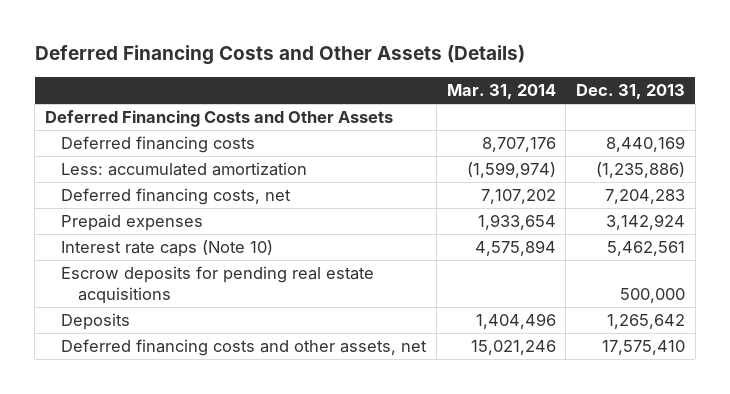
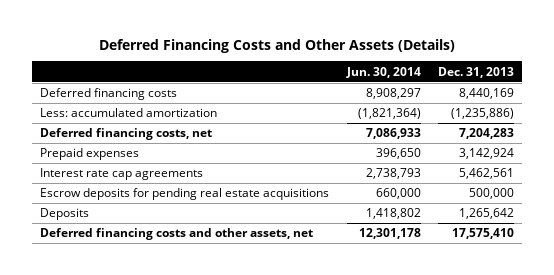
[446,84,556,100] Mar. 31, 2014 -> none
none -> [345,66,421,78] Jun. 30, 2014
[44,110,393,128] Deferred Financing Costs and Other Assets -> none
[61,240,274,258] Interest rate caps (Note 10) -> [40,168,204,181] Interest rate cap agreements

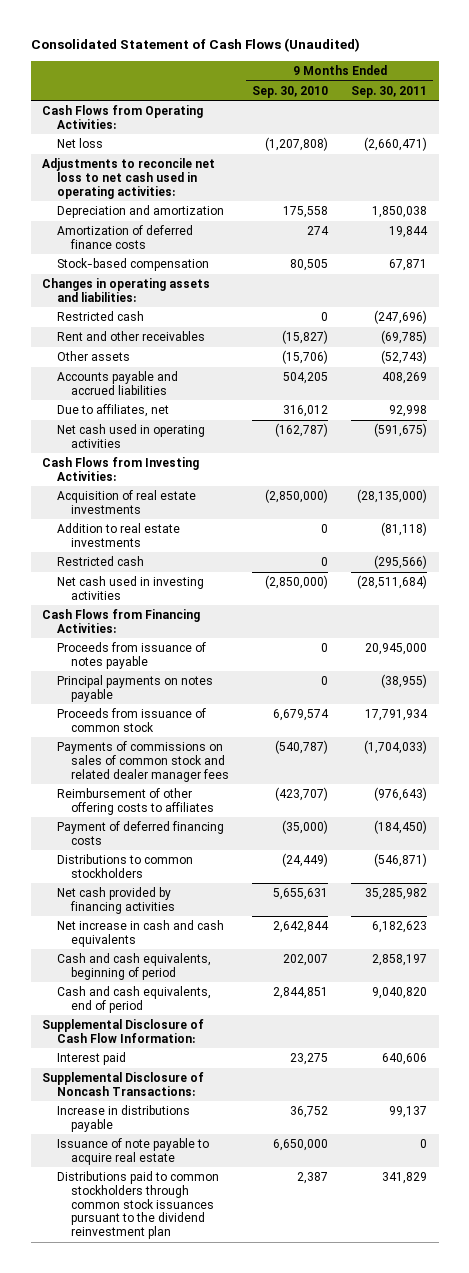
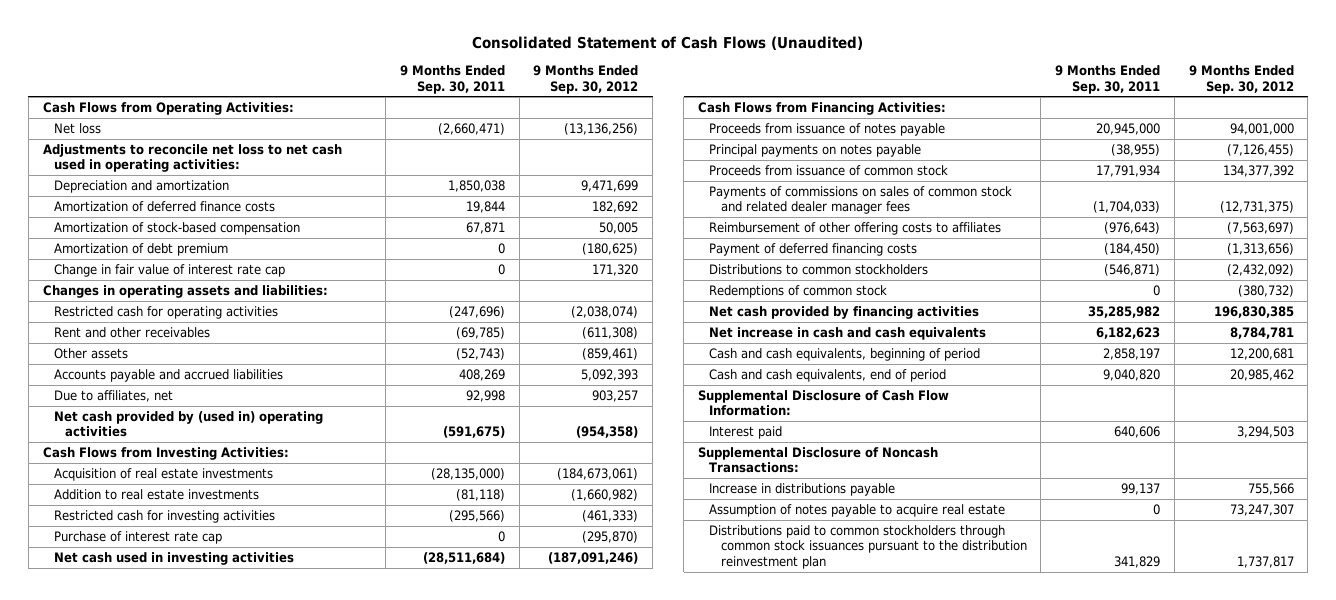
[252,85,329,98] Sep. 30, 2010 -> none
none -> [533,65,639,94] 9 Months Ended Sep. 30, 2012
[56,258,209,272] Stock-based compensation -> [54,222,301,236] Amortization of stock-based compensation
none -> [54,243,229,257] Amortization of debt premium
none -> [54,264,286,278] Change in fair value of interest rate cap
[56,311,144,322] Restricted cash -> [54,306,279,320] Restricted cash for operating activities
[56,424,205,448] Net cash used in operating activities -> [54,411,324,438] Net cash provided by (used in) operating activities
[56,556,144,567] Restricted cash -> [54,510,276,524] Restricted cash for investing activities
none -> [54,531,223,545] Purchase of interest rate cap
none -> [709,285,888,299] Redemptions of common stock
[56,1138,209,1165] Issuance of note payable to acquire real estate -> [709,504,1006,518] Assumption of notes payable to acquire real estate
[56,1171,219,1240] Distributions paid to common stockholders through common stock issuances pursuant to the dividend reinvestment plan -> [709,525,1027,569] Distributions paid to common stockholders through common stock issuances pursuant to the distribution reinvestment plan

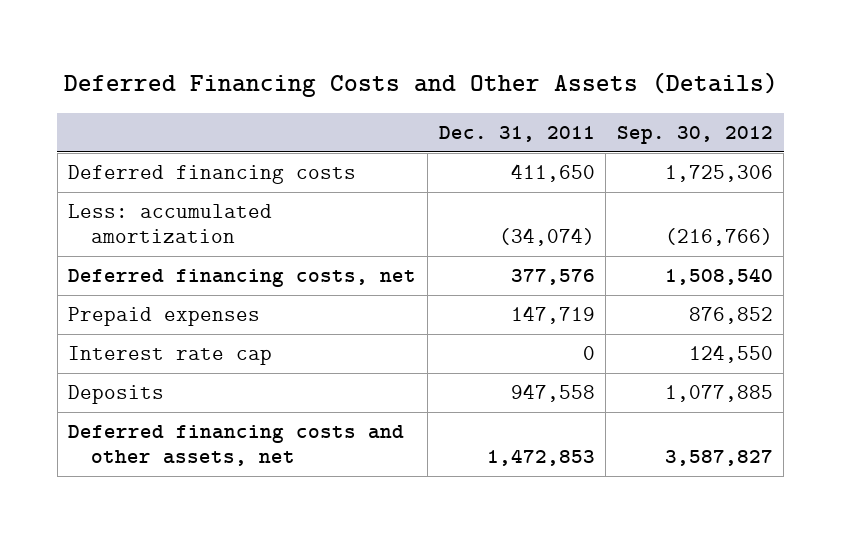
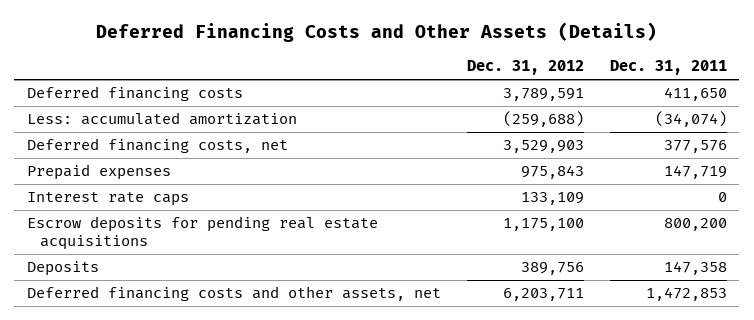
[616,126,773,145] Sep. 30, 2012 -> none
none -> [466,60,584,76] Dec. 31, 2012
[68,345,273,365] Interest rate cap -> [27,192,190,207] Interest rate caps
none -> [27,216,379,250] Escrow deposits for pending real estate acquisitions
[510,383,595,402] 947,558 -> [663,261,727,276] 147,358

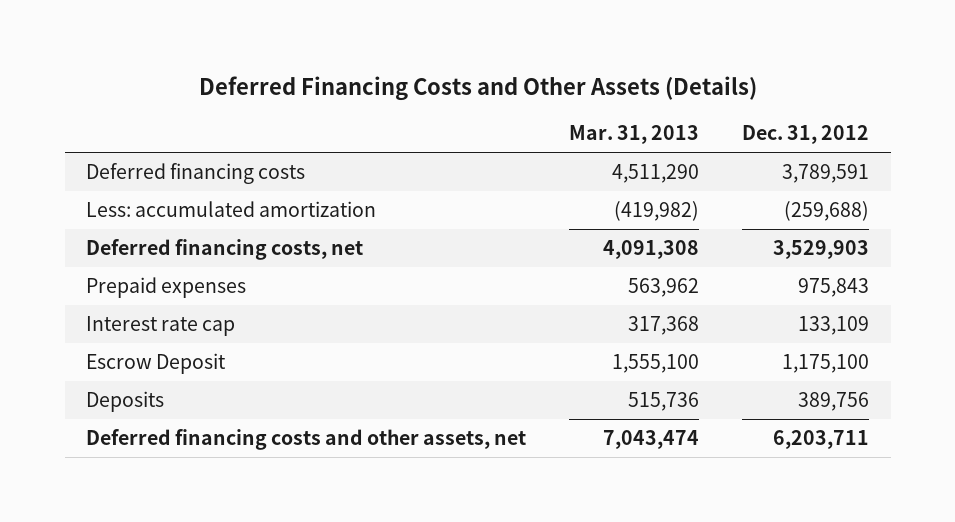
[609,60,727,76] Dec. 31, 2011 -> none
none -> [569,125,700,145] Mar. 31, 2013
[27,192,190,207] Interest rate caps -> [86,316,236,337] Interest rate cap
[27,216,379,250] Escrow deposits for pending real estate acquisitions -> [86,353,227,375] Escrow Deposit

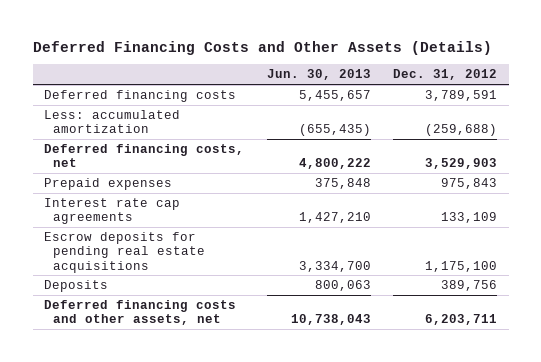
[569,125,700,145] Mar. 31, 2013 -> none
none -> [266,69,371,81] Jun. 30, 2013
[86,316,236,337] Interest rate cap -> [43,197,180,225] Interest rate cap agreements
[86,353,227,375] Escrow Deposit -> [43,231,206,273] Escrow deposits for pending real estate acquisitions

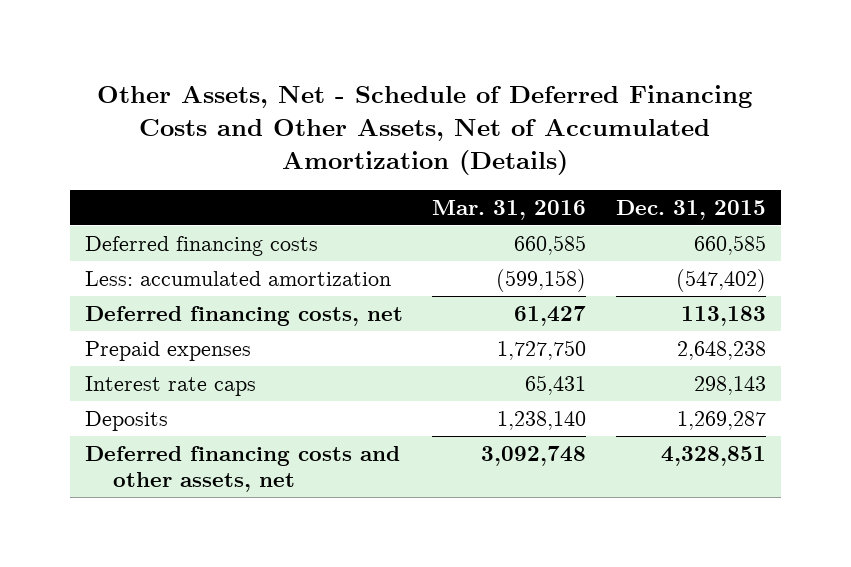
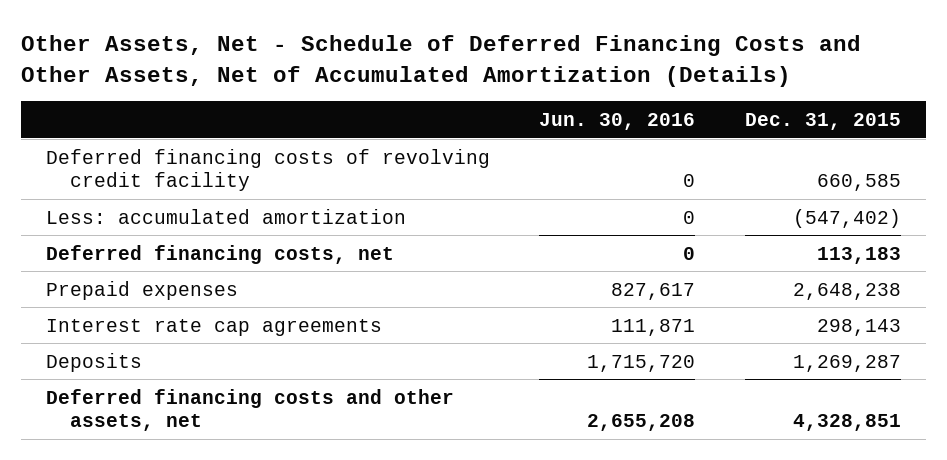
[432,199,587,220] Mar. 31, 2016 -> none
none -> [539,113,696,131] Jun. 30, 2016
[84,235,318,256] Deferred financing costs -> [45,148,490,191] Deferred financing costs of revolving credit facility
[84,375,256,396] Interest rate caps -> [45,318,382,336] Interest rate cap agreements

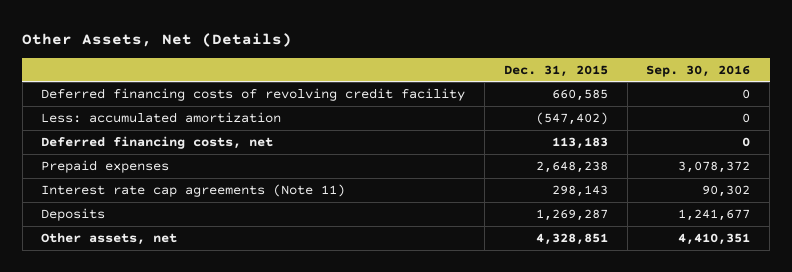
[20,35,861,87] Other Assets, Net - Schedule of Deferred Financing Costs and Other Assets, Net of Accumulated Amortization (Details) -> [22,32,293,47] Other Assets, Net (Details)
[539,113,696,131] Jun. 30, 2016 -> none
none -> [646,64,751,77] Sep. 30, 2016
[45,318,382,336] Interest rate cap agreements -> [41,183,346,197] Interest rate cap agreements (Note 11)
[45,388,454,431] Deferred financing costs and other assets, net -> [41,232,178,245] Other assets, net

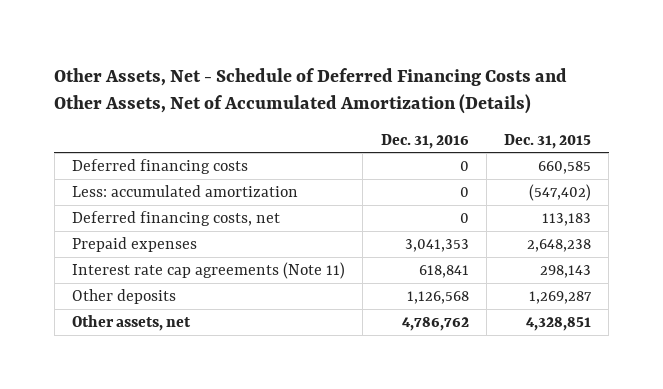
[22,32,293,47] Other Assets, Net (Details) -> [54,67,568,115] Other Assets, Net - Schedule of Deferred Financing Costs and Other Assets, Net of Accumulated Amortization (Details)
[646,64,751,77] Sep. 30, 2016 -> none
none -> [380,133,469,149] Dec. 31, 2016
[41,87,466,101] Deferred financing costs of revolving credit facility -> [71,158,248,174] Deferred financing costs
[41,207,106,221] Deposits -> [71,288,176,304] Other deposits

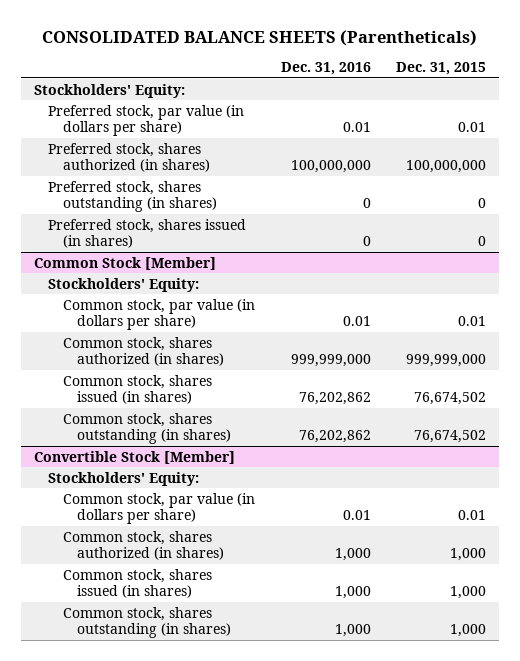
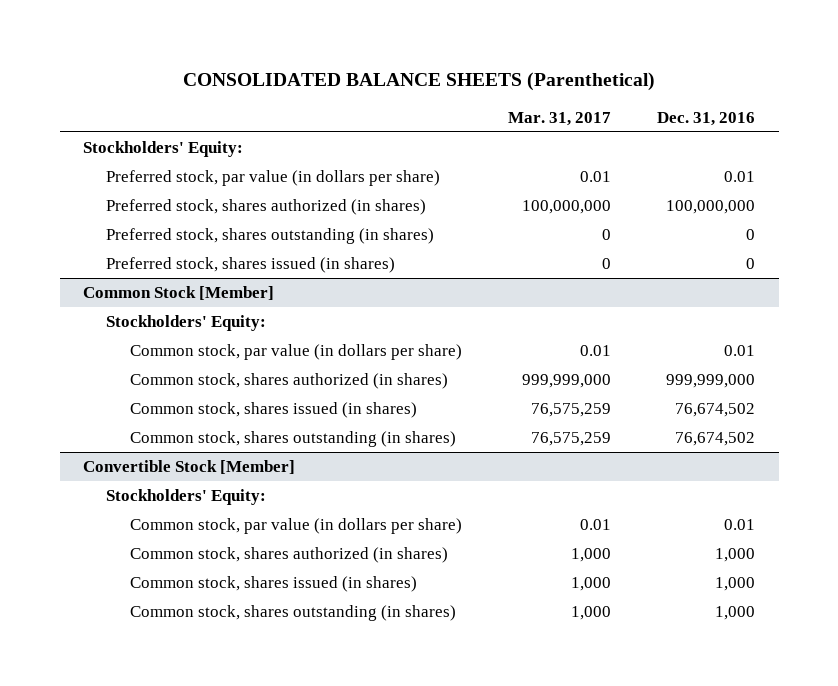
[41,29,477,46] CONSOLIDATED BALANCE SHEETS (Parentheticals) -> [183,72,656,92] CONSOLIDATED BALANCE SHEETS (Parenthetical)
[396,62,487,76] Dec. 31, 2015 -> none
none -> [508,112,612,127] Mar. 31, 2017
[298,392,371,406] 76,202,862 -> [675,402,756,417] 76,674,502
[298,430,371,444] 76,202,862 -> [675,431,756,446] 76,674,502

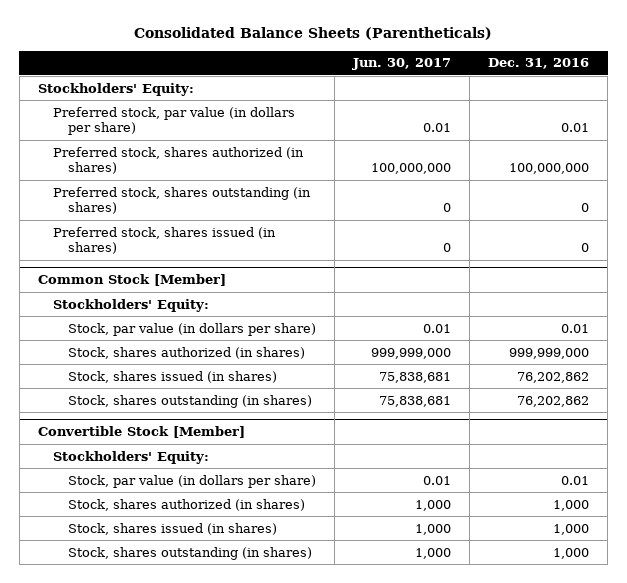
[183,72,656,92] CONSOLIDATED BALANCE SHEETS (Parenthetical) -> [134,27,493,41] Consolidated Balance Sheets (Parentheticals)
[508,112,612,127] Mar. 31, 2017 -> none
none -> [352,58,452,71] Jun. 30, 2017
[130,343,463,360] Common stock, par value (in dollars per share) -> [67,322,316,336] Stock, par value (in dollars per share)
[130,372,449,389] Common stock, shares authorized (in shares) -> [67,346,305,359] Stock, shares authorized (in shares)
[130,401,418,418] Common stock, shares issued (in shares) -> [67,370,277,383] Stock, shares issued (in shares)
[675,402,756,417] 76,674,502 -> [517,371,590,383] 76,202,862
[130,430,457,447] Common stock, shares outstanding (in shares) -> [67,394,312,408] Stock, shares outstanding (in shares)
[675,431,756,446] 76,674,502 -> [517,395,590,407] 76,202,862
[130,517,463,534] Common stock, par value (in dollars per share) -> [67,474,316,488] Stock, par value (in dollars per share)
[130,546,449,563] Common stock, shares authorized (in shares) -> [67,498,305,511] Stock, shares authorized (in shares)
[130,575,418,592] Common stock, shares issued (in shares) -> [67,522,277,535] Stock, shares issued (in shares)
[130,604,457,621] Common stock, shares outstanding (in shares) -> [67,546,312,560] Stock, shares outstanding (in shares)

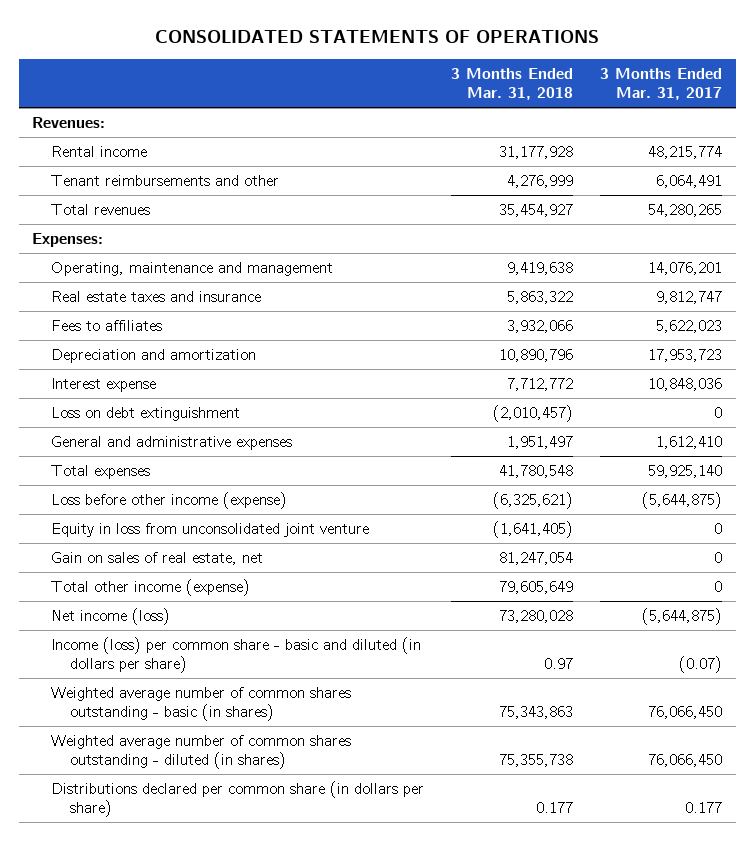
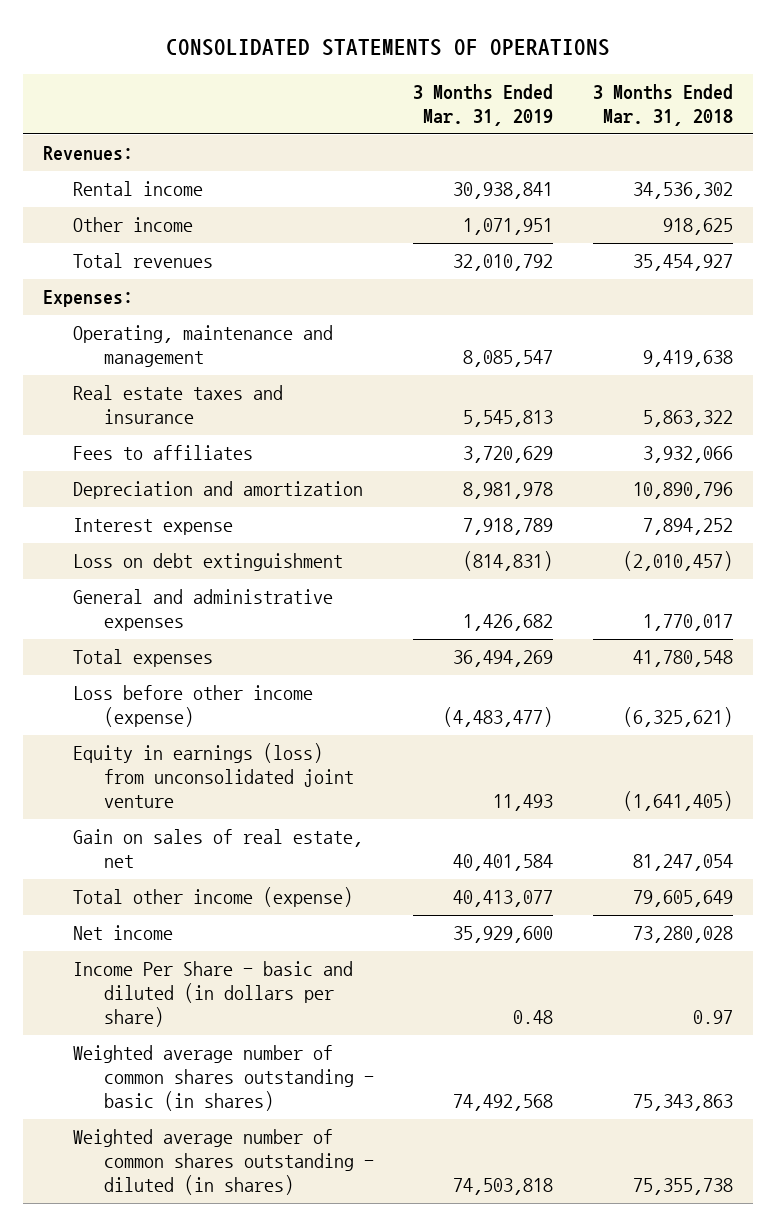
[600,67,723,100] 3 Months Ended Mar. 31, 2017 -> none
none -> [413,84,554,127] 3 Months Ended Mar. 31, 2019
[499,146,574,160] 31,177,928 -> [633,182,734,200] 34,536,302
[51,175,280,187] Tenant reimbursements and other -> [73,217,194,233] Other income
[507,175,574,189] 4,276,999 -> [663,218,734,236] 918,625
[507,378,574,392] 7,712,772 -> [643,518,734,536] 7,894,252
[507,436,574,450] 1,951,497 -> [643,614,734,632] 1,770,017
[51,523,370,538] Equity in loss from unconsolidated joint venture -> [73,743,354,809] Equity in earnings (loss) from unconsolidated joint venture
[51,608,171,626] Net income (loss) -> [73,925,174,941] Net income
[51,637,422,674] Income (loss) per common share - basic and diluted (in dollars per share) -> [73,961,354,1028] Income Per Share - basic and diluted (in dollars per share)
[51,781,425,818] Distributions declared per common share (in dollars per share) -> none

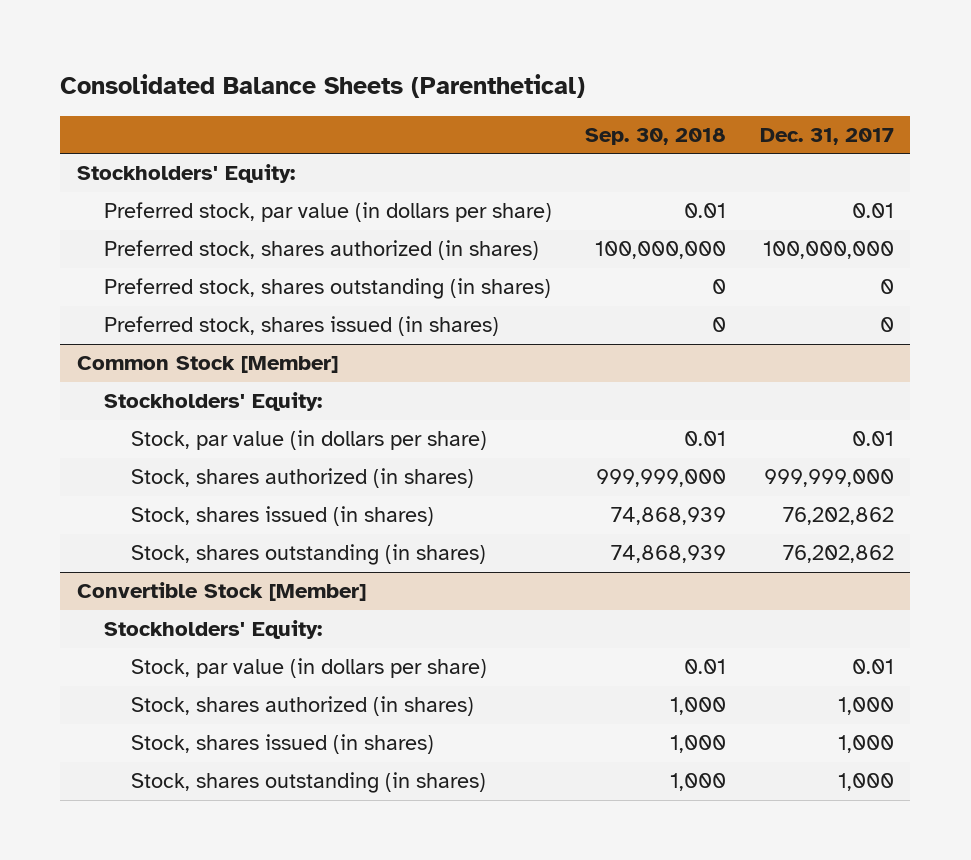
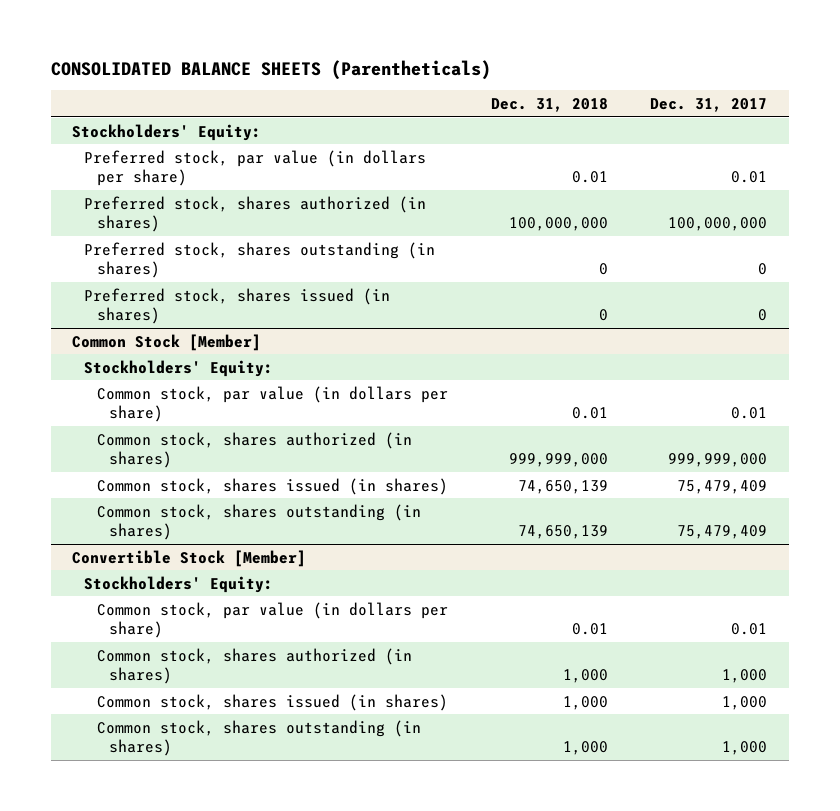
[60,73,586,98] Consolidated Balance Sheets (Parenthetical) -> [50,59,491,80] CONSOLIDATED BALANCE SHEETS (Parentheticals)
[585,127,727,145] Sep. 30, 2018 -> none
none -> [490,98,608,113] Dec. 31, 2018
[130,430,487,451] Stock, par value (in dollars per share) -> [96,385,448,423] Common stock, par value (in dollars per share)
[130,468,474,489] Stock, shares authorized (in shares) -> [96,431,412,469] Common stock, shares authorized (in shares)
[130,506,434,527] Stock, shares issued (in shares) -> [96,477,448,495] Common stock, shares issued (in shares)
[782,507,894,526] 76,202,862 -> [677,479,768,494] 75,479,409
[130,544,486,566] Stock, shares outstanding (in shares) -> [96,503,421,541] Common stock, shares outstanding (in shares)
[782,545,894,564] 76,202,862 -> [677,525,768,540] 75,479,409
[130,658,487,679] Stock, par value (in dollars per share) -> [96,601,448,639] Common stock, par value (in dollars per share)
[130,696,474,717] Stock, shares authorized (in shares) -> [96,647,412,685] Common stock, shares authorized (in shares)
[130,734,434,755] Stock, shares issued (in shares) -> [96,693,448,711] Common stock, shares issued (in shares)
[130,772,486,794] Stock, shares outstanding (in shares) -> [96,719,421,757] Common stock, shares outstanding (in shares)

